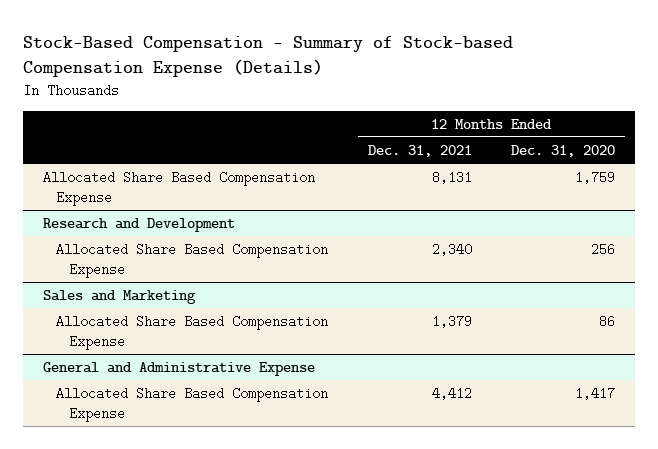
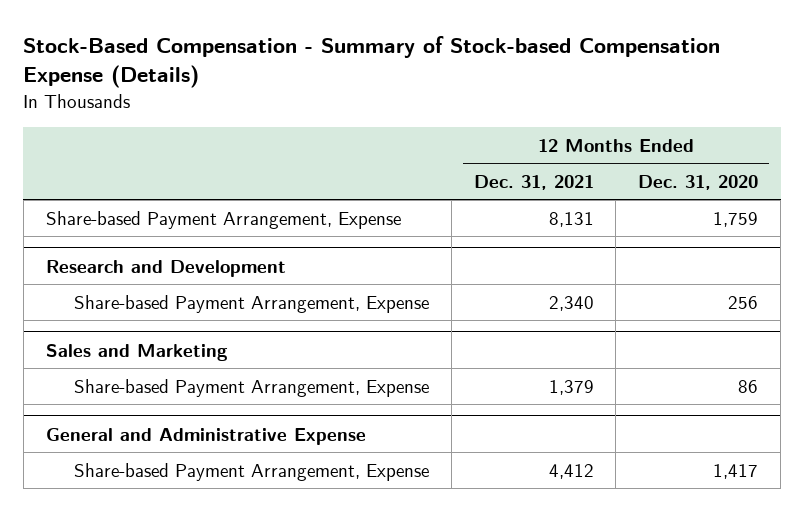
[42,170,315,206] Allocated Share Based Compensation Expense -> [45,210,401,229] Share-based Payment Arrangement, Expense
[56,242,329,278] Allocated Share Based Compensation Expense -> [74,294,430,313] Share-based Payment Arrangement, Expense
[56,314,329,350] Allocated Share Based Compensation Expense -> [74,378,430,397] Share-based Payment Arrangement, Expense
[56,386,329,422] Allocated Share Based Compensation Expense -> [74,462,430,481] Share-based Payment Arrangement, Expense

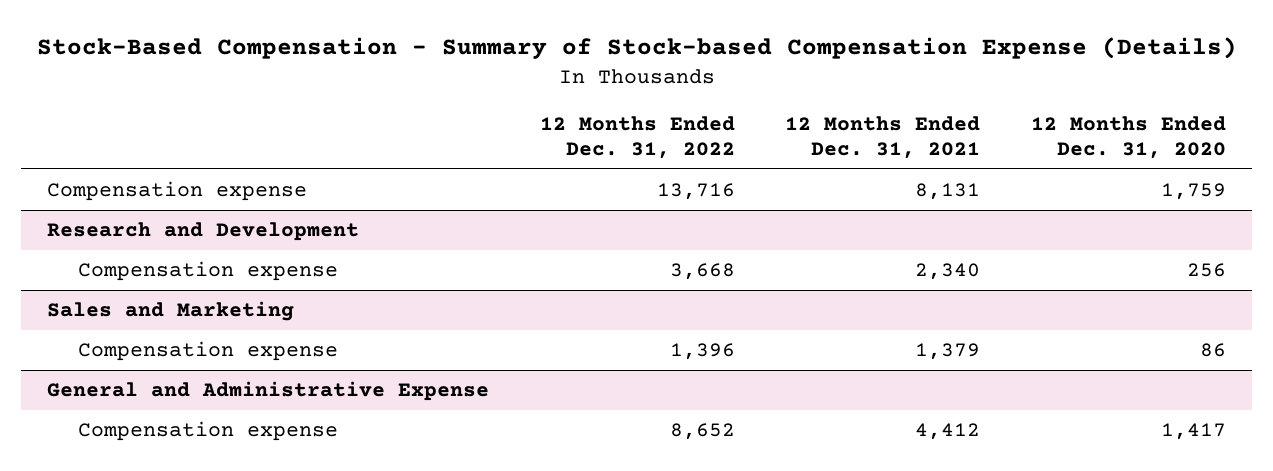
none -> [539,116,735,160] 12 Months Ended Dec. 31, 2022
[45,210,401,229] Share-based Payment Arrangement, Expense -> [46,180,307,201] Compensation expense
[74,294,430,313] Share-based Payment Arrangement, Expense -> [77,260,338,281] Compensation expense
[74,378,430,397] Share-based Payment Arrangement, Expense -> [77,340,338,361] Compensation expense
[74,462,430,481] Share-based Payment Arrangement, Expense -> [77,420,338,441] Compensation expense

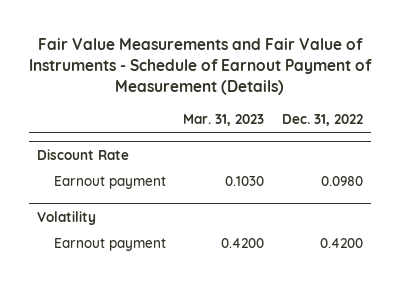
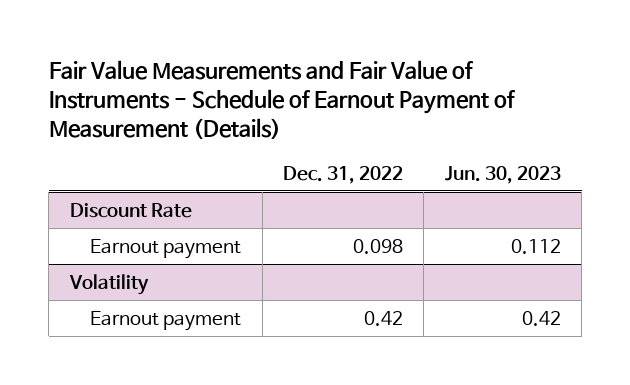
[183,113,265,126] Mar. 31, 2023 -> none
none -> [444,165,561,184] Jun. 30, 2023
[320,176,363,187] 0.0980 -> [352,238,403,254] 0.098
[319,238,363,249] 0.4200 -> [363,310,403,326] 0.42

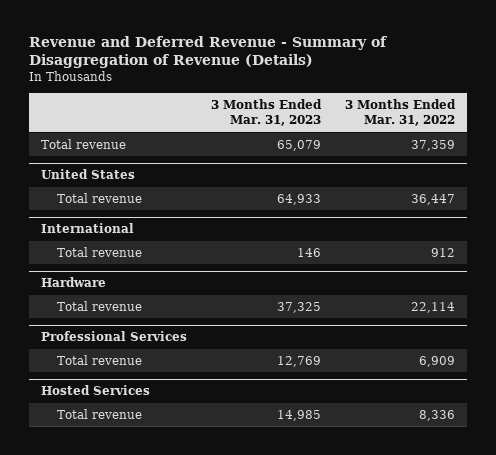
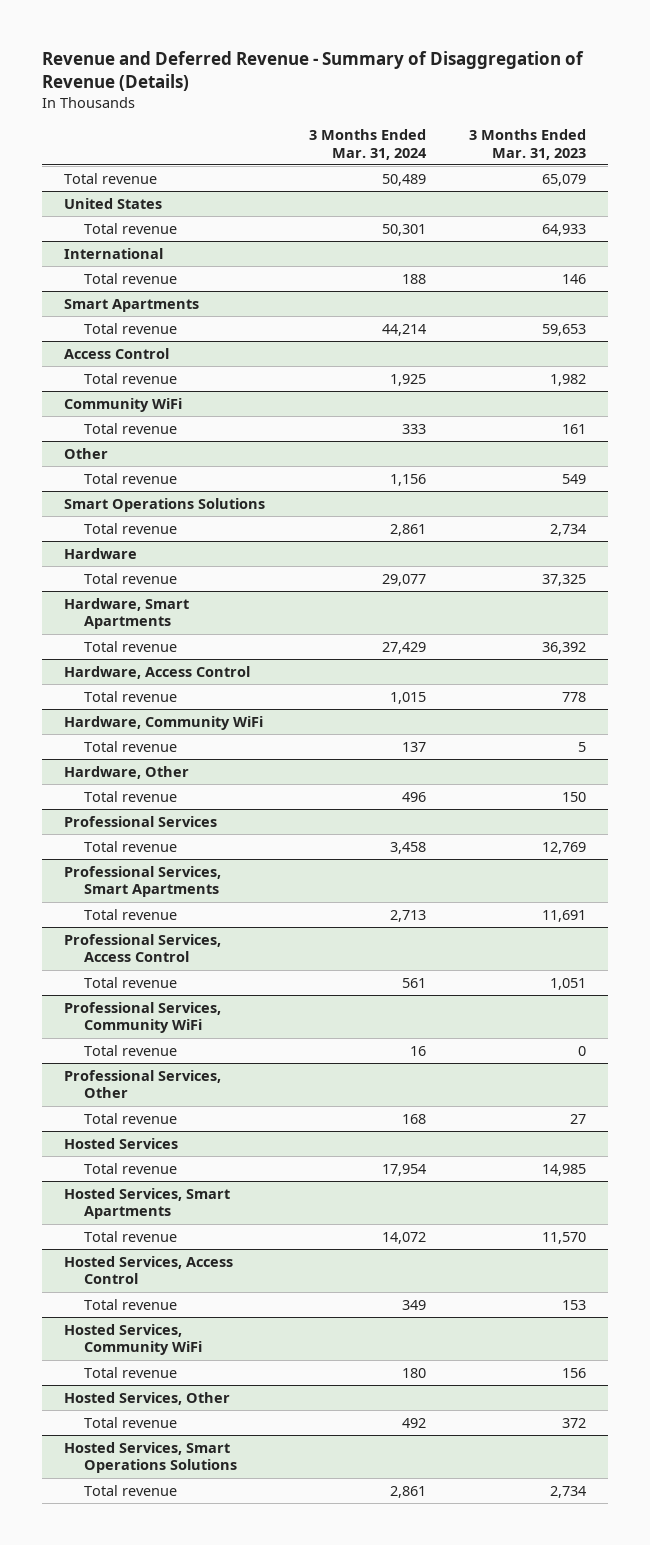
[344,99,456,127] 3 Months Ended Mar. 31, 2022 -> none
none -> [308,129,427,160] 3 Months Ended Mar. 31, 2024
none -> [64,298,200,312] Smart Apartments
none -> [83,322,177,334] Total revenue
none -> [64,347,170,359] Access Control
none -> [83,372,177,384] Total revenue
none -> [64,397,183,412] Community WiFi
none -> [83,422,177,434] Total revenue
none -> [64,447,109,459] Other
none -> [83,472,177,484] Total revenue
none -> [64,497,266,512] Smart Operations Solutions
none -> [83,522,177,534] Total revenue
none -> [64,597,190,630] Hardware, Smart Apartments
none -> [83,640,177,652] Total revenue
none -> [64,665,251,679] Hardware, Access Control
none -> [83,690,177,702] Total revenue
none -> [64,715,264,730] Hardware, Community WiFi
none -> [83,740,177,752] Total revenue
none -> [64,765,190,779] Hardware, Other
none -> [83,790,177,802] Total revenue
none -> [64,865,222,898] Professional Services, Smart Apartments
none -> [83,908,177,920] Total revenue
none -> [64,933,222,963] Professional Services, Access Control
none -> [83,976,177,988] Total revenue
none -> [64,1001,222,1034] Professional Services, Community WiFi
none -> [83,1044,177,1056] Total revenue
none -> [64,1069,222,1099] Professional Services, Other
none -> [83,1112,177,1124] Total revenue
none -> [64,1187,231,1220] Hosted Services, Smart Apartments
none -> [83,1230,177,1242] Total revenue
none -> [64,1255,234,1285] Hosted Services, Access Control
none -> [83,1298,177,1310] Total revenue
none -> [64,1323,202,1356] Hosted Services, Community WiFi
none -> [83,1366,177,1378] Total revenue
none -> [64,1391,231,1405] Hosted Services, Other
none -> [83,1416,177,1428] Total revenue
none -> [64,1441,237,1474] Hosted Services, Smart Operations Solutions
none -> [83,1484,177,1496] Total revenue

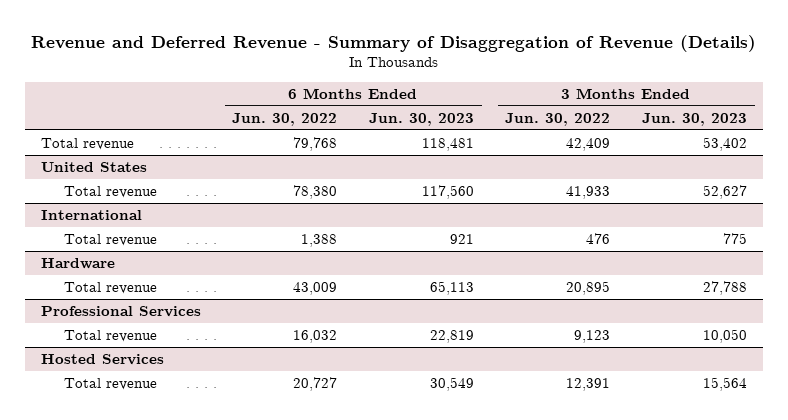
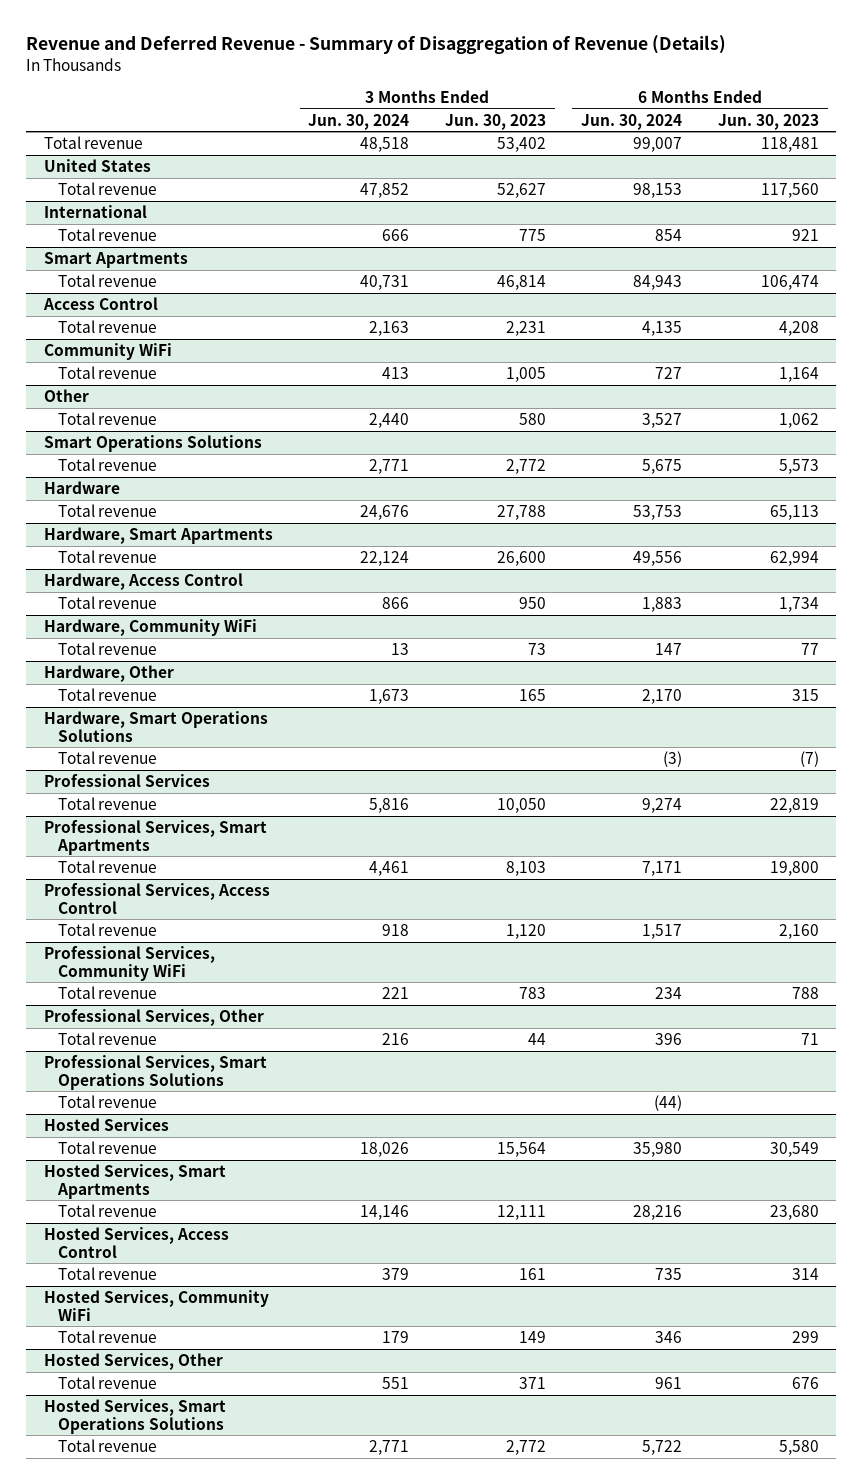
[232,112,338,126] Jun. 30, 2022 -> none
[505,112,611,126] Jun. 30, 2022 -> none
none -> [308,113,410,130] Jun. 30, 2024
none -> [581,113,683,130] Jun. 30, 2024
none -> [44,251,189,268] Smart Apartments
none -> [57,273,157,287] Total revenue
none -> [43,296,159,310] Access Control
none -> [57,319,157,333] Total revenue
none -> [44,342,173,360] Community WiFi
none -> [57,365,157,379] Total revenue
none -> [44,388,90,402] Other
none -> [57,411,157,425] Total revenue
none -> [44,434,263,452] Smart Operations Solutions
none -> [57,457,157,471] Total revenue
none -> [44,526,274,544] Hardware, Smart Apartments
none -> [57,549,157,563] Total revenue
none -> [44,572,244,590] Hardware, Access Control
none -> [57,595,157,609] Total revenue
none -> [44,618,258,636] Hardware, Community WiFi
none -> [57,641,157,655] Total revenue
none -> [44,664,175,682] Hardware, Other
none -> [57,687,157,701] Total revenue
none -> [44,710,269,742] Hardware, Smart Operations Solutions
none -> [57,750,157,764] Total revenue
none -> [44,819,268,855] Professional Services, Smart Apartments
none -> [57,859,157,873] Total revenue
none -> [44,882,271,914] Professional Services, Access Control
none -> [57,922,157,936] Total revenue
none -> [44,945,216,981] Professional Services, Community WiFi
none -> [57,985,157,999] Total revenue
none -> [44,1008,265,1026] Professional Services, Other
none -> [57,1031,157,1045] Total revenue
none -> [44,1054,268,1090] Professional Services, Smart Operations Solutions
none -> [57,1094,157,1108] Total revenue
none -> [44,1163,227,1199] Hosted Services, Smart Apartments
none -> [57,1203,157,1217] Total revenue
none -> [44,1226,230,1258] Hosted Services, Access Control
none -> [57,1266,157,1280] Total revenue
none -> [44,1289,270,1321] Hosted Services, Community WiFi
none -> [57,1329,157,1343] Total revenue
none -> [44,1352,224,1370] Hosted Services, Other
none -> [57,1375,157,1389] Total revenue
none -> [44,1398,227,1434] Hosted Services, Smart Operations Solutions
none -> [57,1438,157,1452] Total revenue

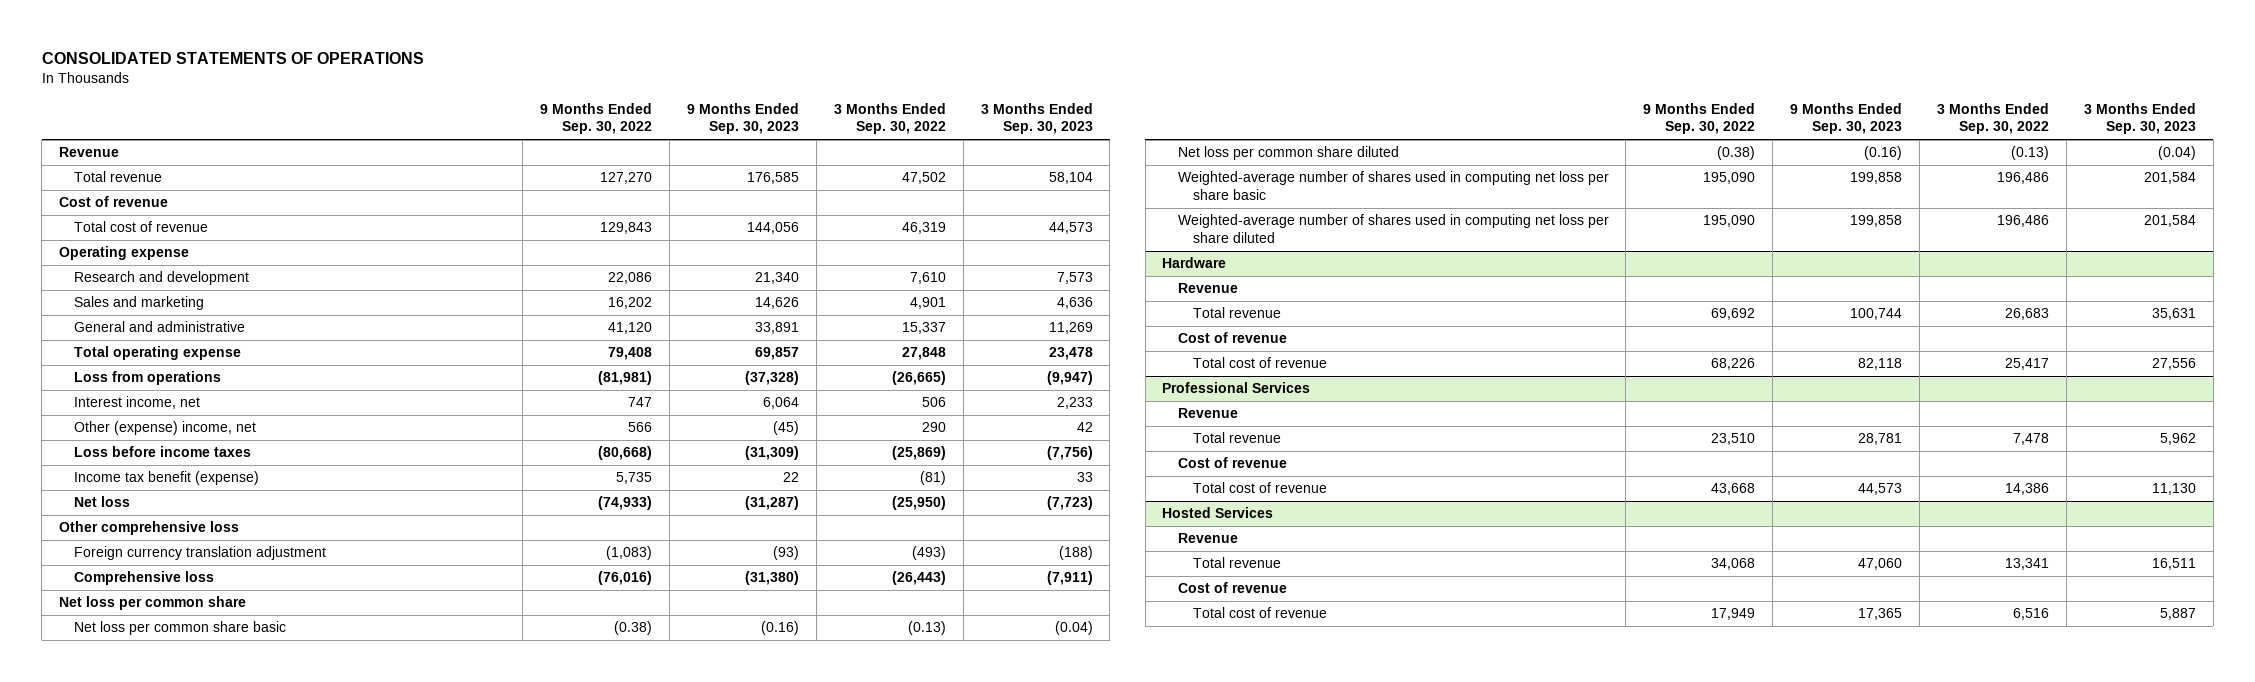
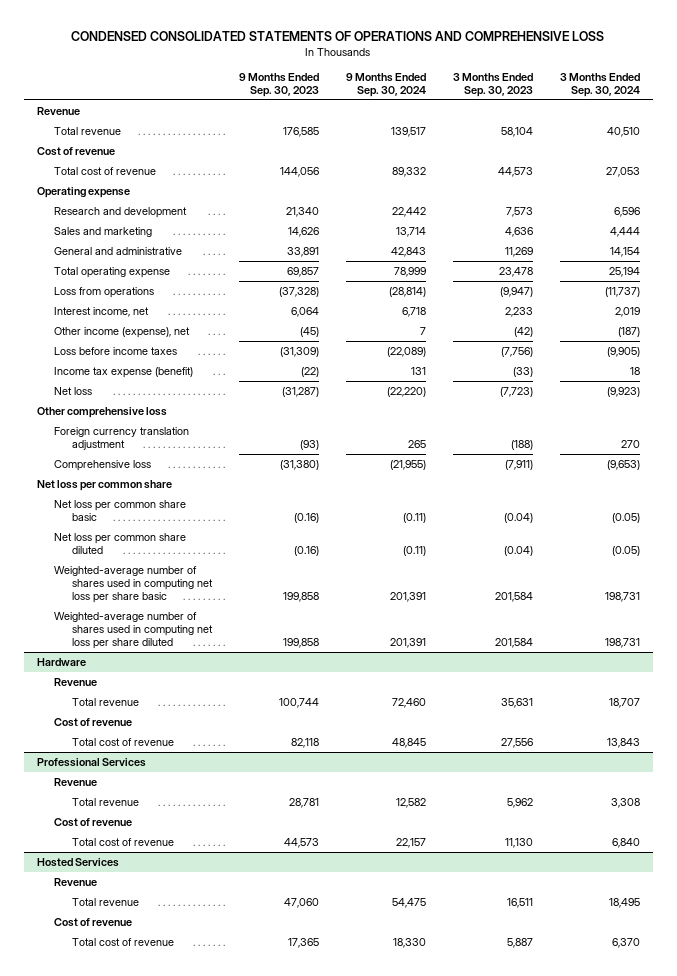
[41,51,424,64] CONSOLIDATED STATEMENTS OF OPERATIONS -> [71,30,605,41] CONDENSED CONSOLIDATED STATEMENTS OF OPERATIONS AND COMPREHENSIVE LOSS
[540,103,653,135] 9 Months Ended Sep. 30, 2022 -> none
[833,103,946,135] 3 Months Ended Sep. 30, 2022 -> none
none -> [345,72,426,97] 9 Months Ended Sep. 30, 2024
none -> [559,72,640,97] 3 Months Ended Sep. 30, 2024
[74,421,257,436] Other (expense) income, net -> [54,326,191,338] Other income (expense), net
[1076,422,1093,433] 42 -> [513,326,533,337] (42)
[74,471,260,486] Income tax benefit (expense) -> [54,366,194,378] Income tax expense (benefit)
[782,472,799,483] 22 -> [300,366,319,377] (22)
[1076,472,1093,483] 33 -> [512,366,533,377] (33)

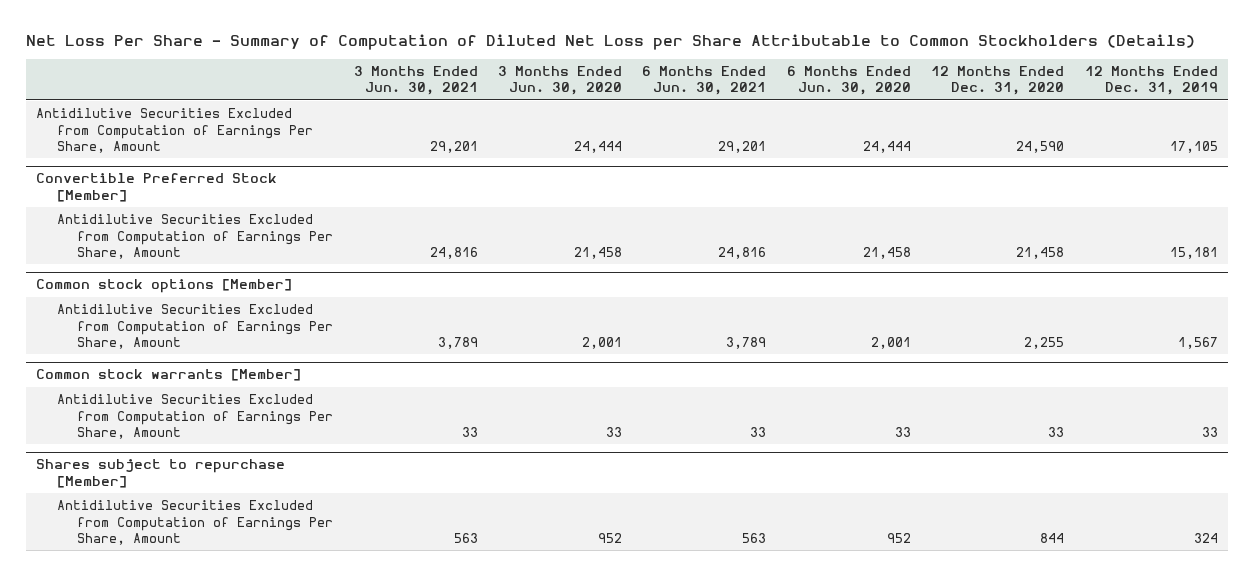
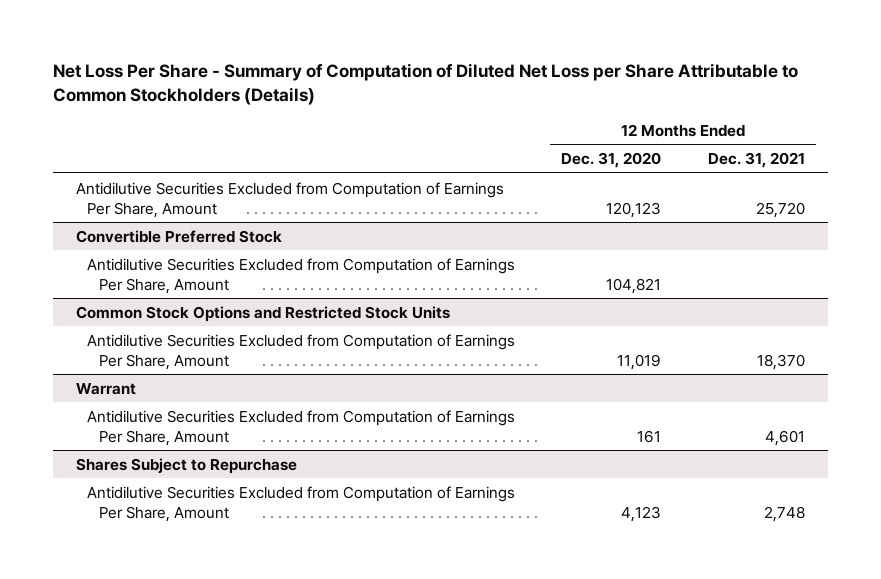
[353,65,478,96] 3 Months Ended Jun. 30, 2021 -> none
[498,65,623,96] 3 Months Ended Jun. 30, 2020 -> none
[642,65,767,96] 6 Months Ended Jun. 30, 2021 -> none
[786,65,911,96] 6 Months Ended Jun. 30, 2020 -> none
[1084,65,1218,96] 12 Months Ended Dec. 31, 2019 -> none
none -> [707,152,805,169] Dec. 31, 2021
[36,279,293,294] Common stock options [Member] -> none
[1016,140,1065,153] 24,590 -> [606,201,662,218] 120,123
[36,173,278,202] Convertible Preferred Stock [Member] -> [76,229,283,243] Convertible Preferred Stock
[1016,246,1065,259] 21,458 -> [606,277,662,294] 104,821
none -> [76,305,451,322] Common Stock Options and Restricted Stock Units
[1024,336,1065,349] 2,255 -> [617,353,662,370] 11,019
[36,369,302,382] Common stock warrants [Member] -> [76,382,137,395] Warrant
[1048,426,1065,437] 33 -> [637,429,662,443] 161
[36,459,286,488] Shares subject to repurchase [Member] -> [76,457,298,474] Shares Subject to Repurchase
[1040,532,1065,543] 844 -> [621,505,662,522] 4,123

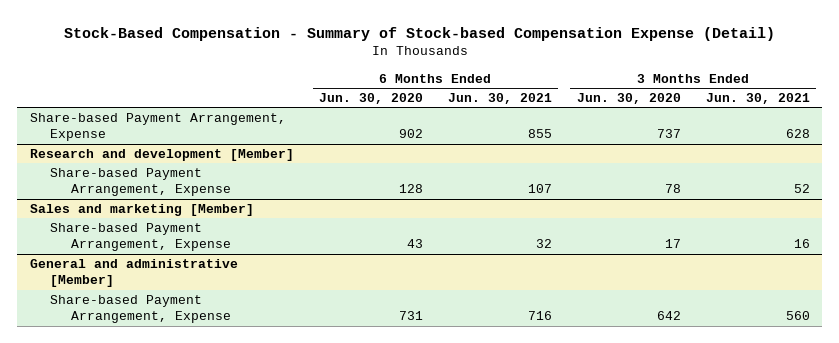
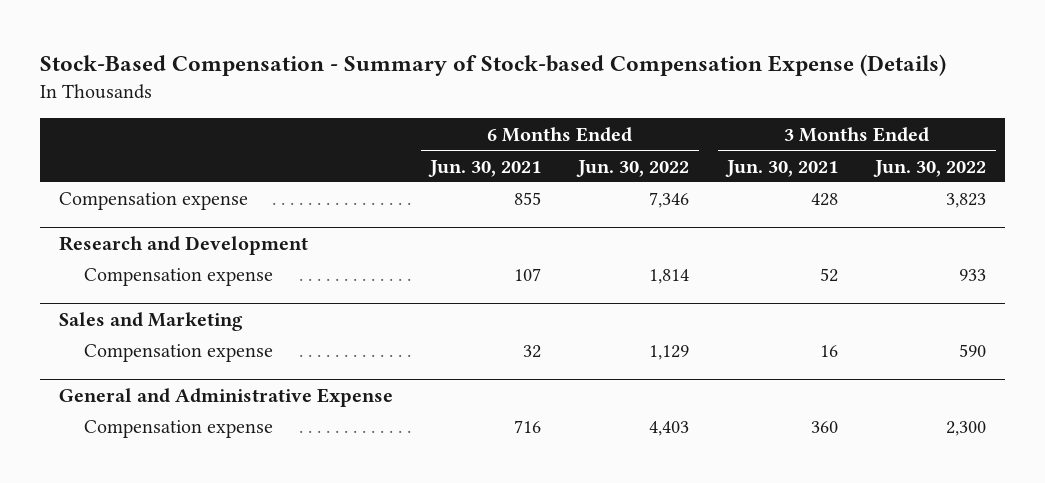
[63,26,775,41] Stock-Based Compensation - Summary of Stock-based Compensation Expense (Detail) -> [39,54,946,77] Stock-Based Compensation - Summary of Stock-based Compensation Expense (Details)
[318,93,423,105] Jun. 30, 2020 -> none
[576,93,681,105] Jun. 30, 2020 -> none
none -> [576,159,690,177] Jun. 30, 2022
none -> [873,159,987,177] Jun. 30, 2022
[29,113,286,142] Share-based Payment Arrangement, Expense -> none
[50,295,231,324] Share-based Payment Arrangement, Expense -> none
none -> [58,192,248,211] Compensation expense
[29,149,294,162] Research and development [Member] -> [58,235,308,255] Research and Development
[50,168,231,197] Share-based Payment Arrangement, Expense -> [84,268,274,287] Compensation expense
[29,204,254,217] Sales and marketing [Member] -> [58,311,243,331] Sales and Marketing
[50,223,231,252] Share-based Payment Arrangement, Expense -> [84,344,274,363] Compensation expense
[29,259,238,288] General and administrative [Member] -> [58,387,393,407] General and Administrative Expense
none -> [84,420,274,439] Compensation expense

